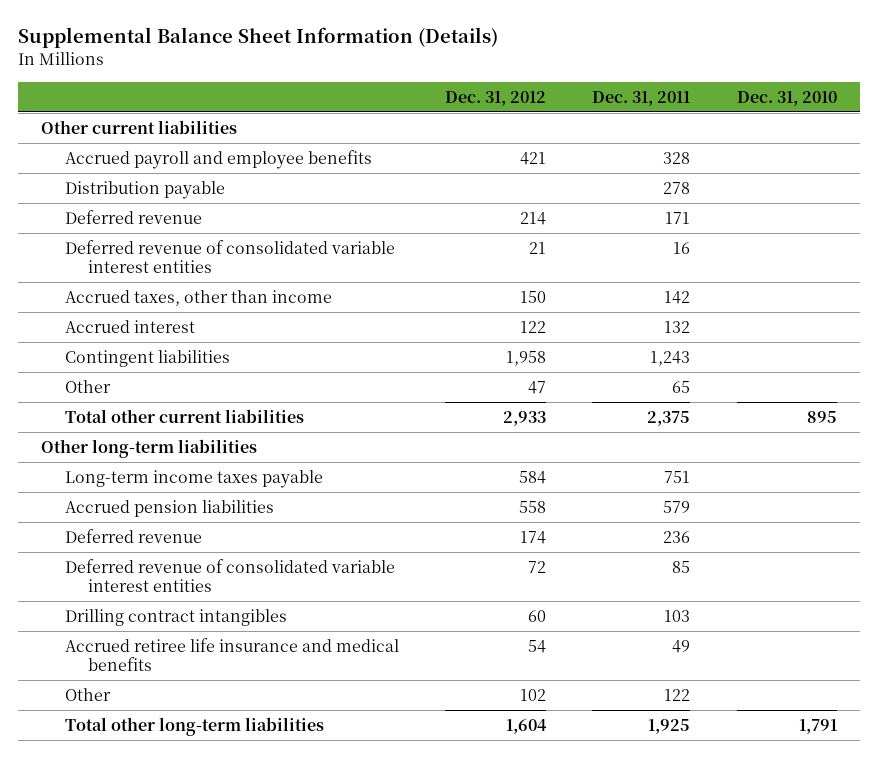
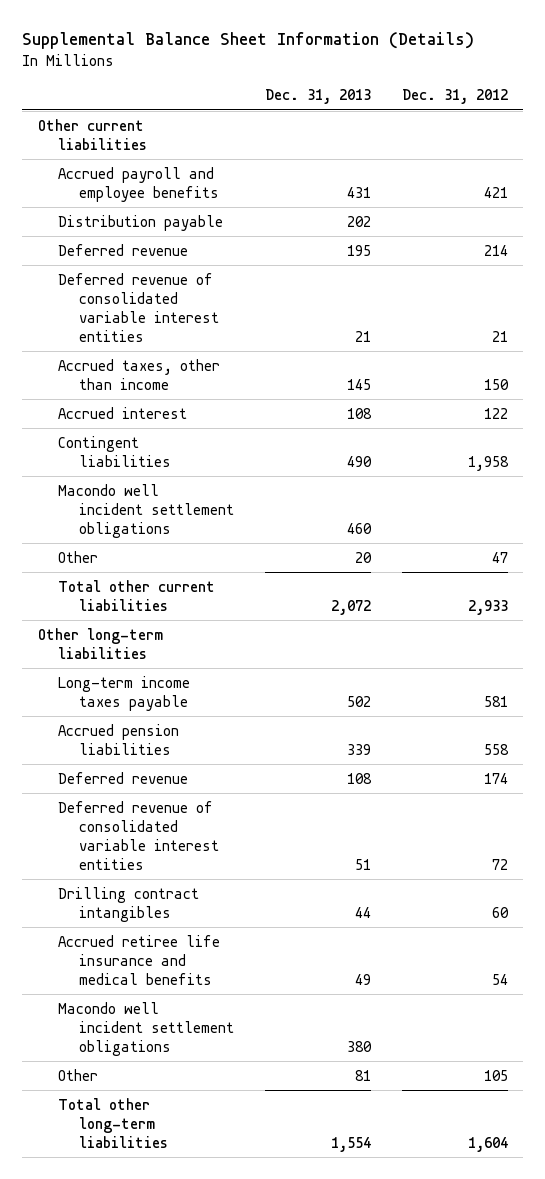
[592,90,691,106] Dec. 31, 2011 -> none
[736,90,837,106] Dec. 31, 2010 -> none
none -> [264,89,371,105] Dec. 31, 2013
none -> [58,483,234,538] Macondo well incident settlement obligations
[519,471,547,485] 584 -> [483,695,508,707] 581
none -> [58,1001,234,1056] Macondo well incident settlement obligations
[520,689,547,702] 102 -> [483,1069,508,1081] 105

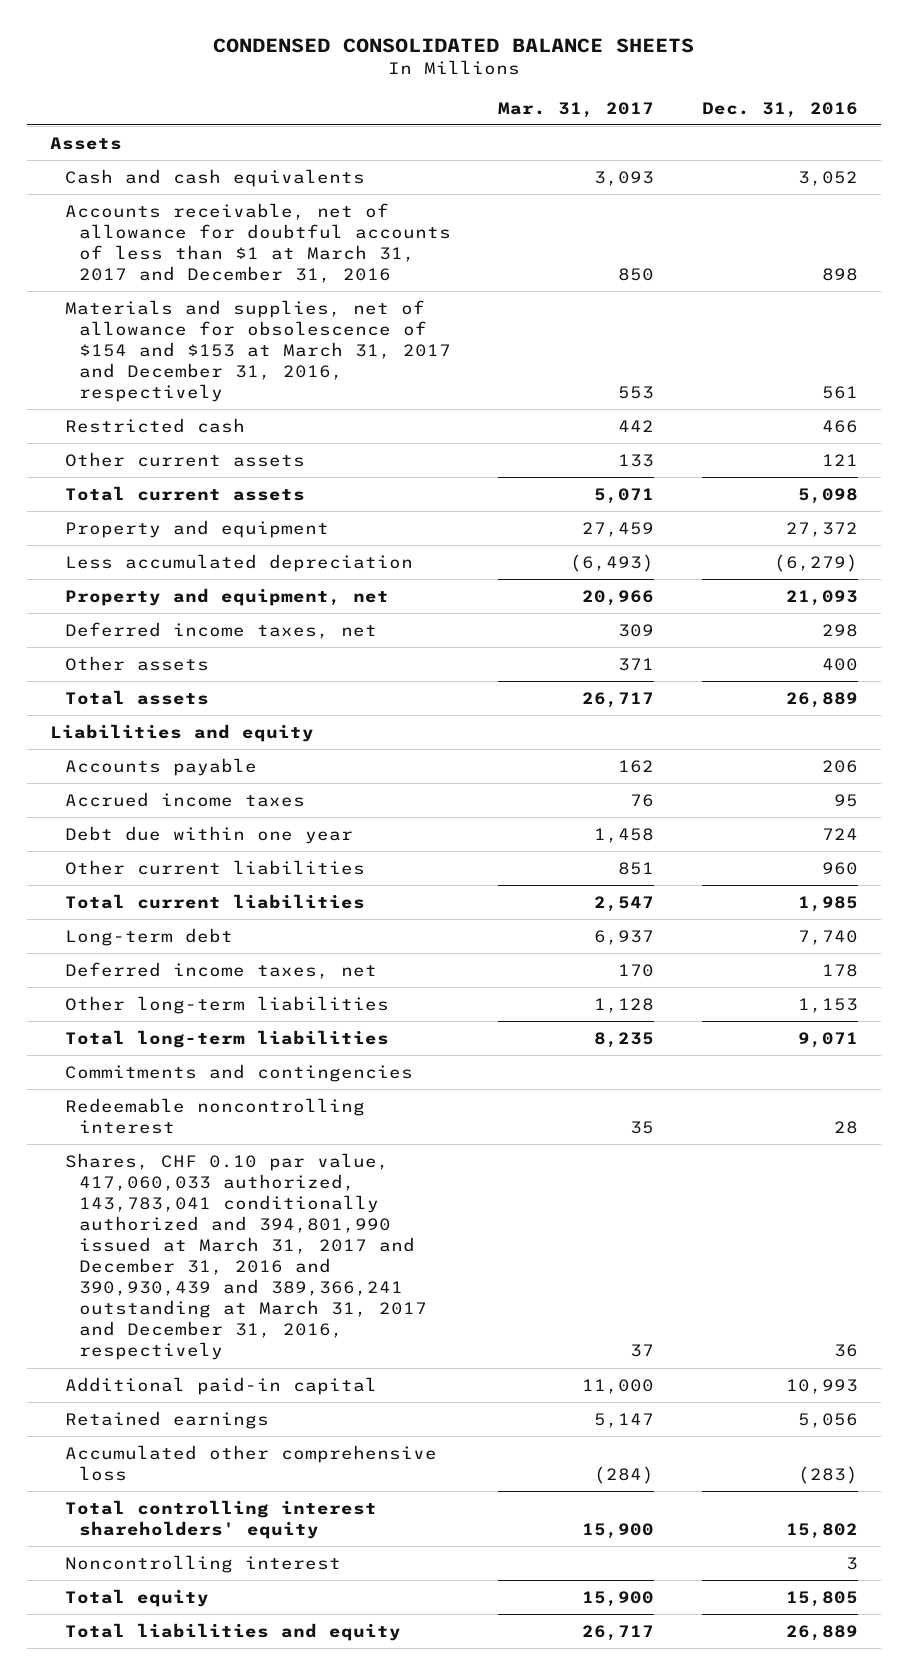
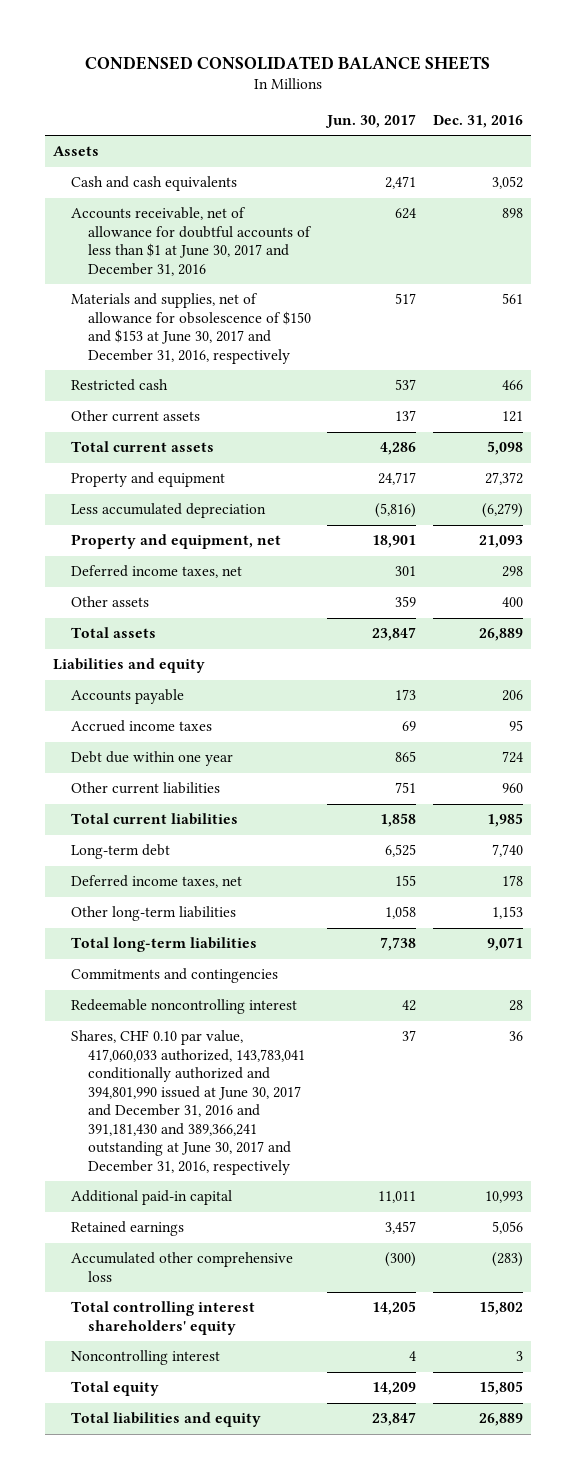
[498,101,655,118] Mar. 31, 2017 -> none
none -> [325,113,417,128] Jun. 30, 2017
[64,202,451,283] Accounts receivable, net of allowance for doubtful accounts of less than $1 at March 31, 2017 and December 31, 2016 -> [70,207,313,276] Accounts receivable, net of allowance for doubtful accounts of less than $1 at June 30, 2017 and December 31, 2016
[64,299,451,403] Materials and supplies, net of allowance for obsolescence of $154 and $153 at March 31, 2017 and December 31, 2016, respectively -> [70,293,312,364] Materials and supplies, net of allowance for obsolescence of $150 and $153 at June 30, 2017 and December 31, 2016, respectively
[64,1152,427,1361] Shares, CHF 0.10 par value, 417,060,033 authorized, 143,783,041 conditionally authorized and 394,801,990 issued at March 31, 2017 and December 31, 2016 and 390,930,439 and 389,366,241 outstanding at March 31, 2017 and December 31, 2016, respectively -> [70,1030,306,1175] Shares, CHF 0.10 par value, 417,060,033 authorized, 143,783,041 conditionally authorized and 394,801,990 issued at June 30, 2017 and December 31, 2016 and 391,181,430 and 389,366,241 outstanding at June 30, 2017 and December 31, 2016, respectively

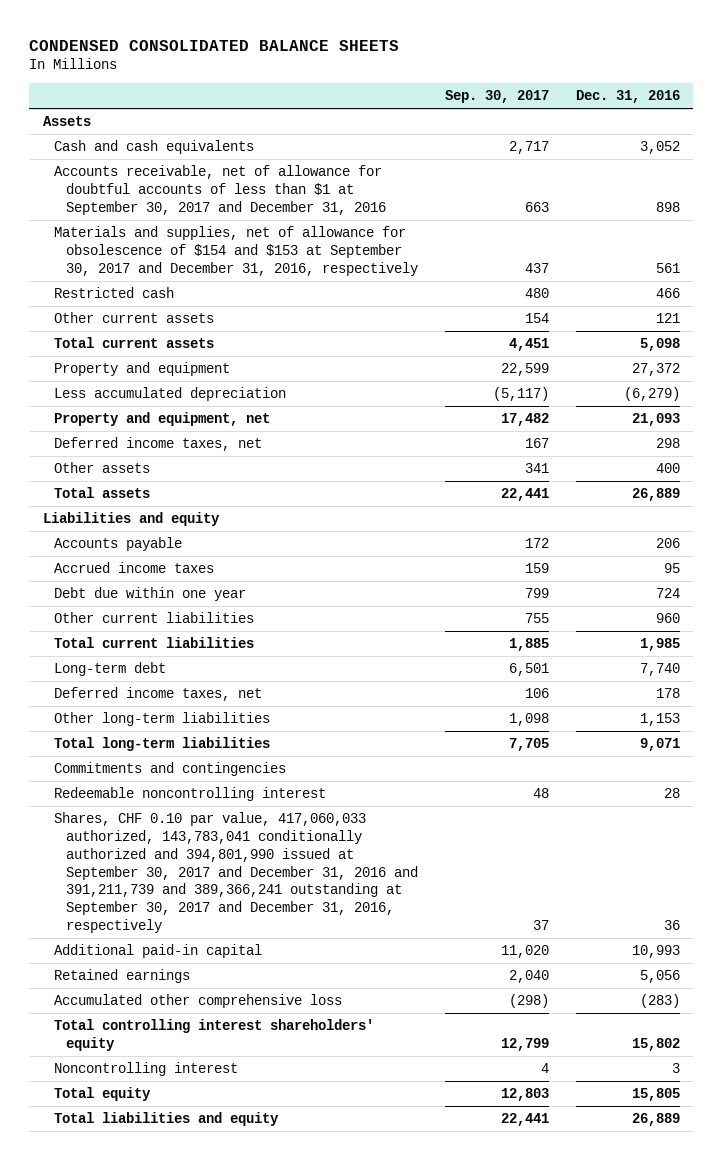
[325,113,417,128] Jun. 30, 2017 -> none
none -> [445,90,550,104] Sep. 30, 2017
[70,207,313,276] Accounts receivable, net of allowance for doubtful accounts of less than $1 at June 30, 2017 and December 31, 2016 -> [54,165,387,215] Accounts receivable, net of allowance for doubtful accounts of less than $1 at September 30, 2017 and December 31, 2016
[70,293,312,364] Materials and supplies, net of allowance for obsolescence of $150 and $153 at June 30, 2017 and December 31, 2016, respectively -> [54,226,419,276] Materials and supplies, net of allowance for obsolescence of $154 and $153 at September 30, 2017 and December 31, 2016, respectively
[70,1030,306,1175] Shares, CHF 0.10 par value, 417,060,033 authorized, 143,783,041 conditionally authorized and 394,801,990 issued at June 30, 2017 and December 31, 2016 and 391,181,430 and 389,366,241 outstanding at June 30, 2017 and December 31, 2016, respectively -> [54,812,419,933] Shares, CHF 0.10 par value, 417,060,033 authorized, 143,783,041 conditionally authorized and 394,801,990 issued at September 30, 2017 and December 31, 2016 and 391,211,739 and 389,366,241 outstanding at September 30, 2017 and December 31, 2016, respectively

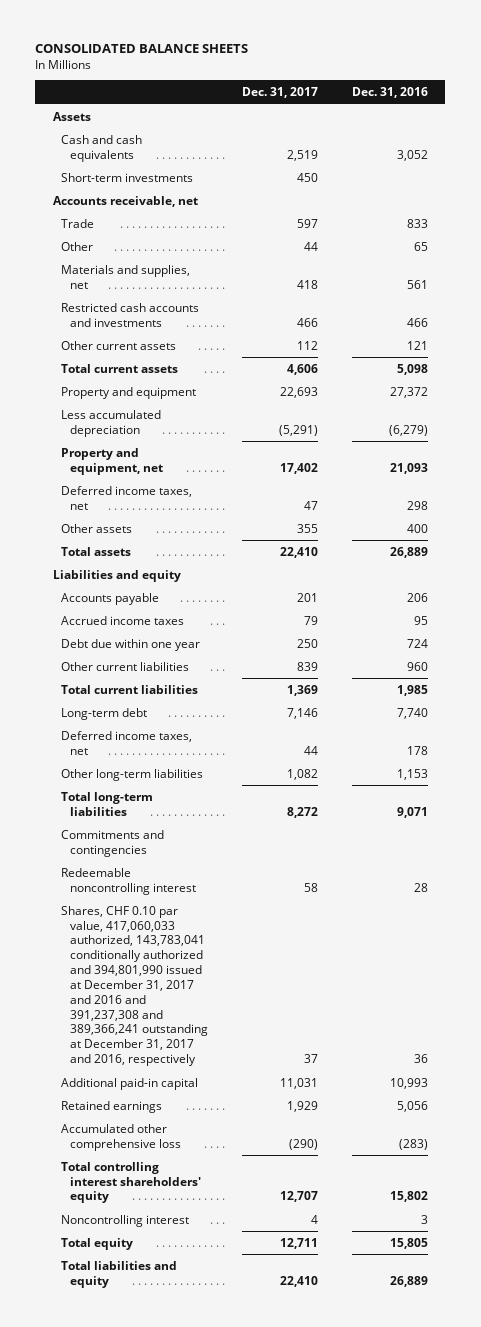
[29,39,400,51] CONDENSED CONSOLIDATED BALANCE SHEETS -> [35,44,249,54] CONSOLIDATED BALANCE SHEETS
[445,90,550,104] Sep. 30, 2017 -> none
none -> [242,87,319,99] Dec. 31, 2017
[54,165,387,215] Accounts receivable, net of allowance for doubtful accounts of less than $1 at September 30, 2017 and December 31, 2016 -> none
none -> [61,172,194,182] Short-term investments
none -> [52,195,198,207] Accounts receivable, net
none -> [61,218,95,228] Trade
none -> [61,241,94,251] Other
[54,226,419,276] Materials and supplies, net of allowance for obsolescence of $154 and $153 at September 30, 2017 and December 31, 2016, respectively -> [61,264,191,289] Materials and supplies, net
[54,287,175,299] Restricted cash -> [61,302,200,327] Restricted cash accounts and investments
[54,812,419,933] Shares, CHF 0.10 par value, 417,060,033 authorized, 143,783,041 conditionally authorized and 394,801,990 issued at September 30, 2017 and December 31, 2016 and 391,211,739 and 389,366,241 outstanding at September 30, 2017 and December 31, 2016, respectively -> [61,905,208,1067] Shares, CHF 0.10 par value, 417,060,033 authorized, 143,783,041 conditionally authorized and 394,801,990 issued at December 31, 2017 and 2016 and 391,237,308 and 389,366,241 outstanding at December 31, 2017 and 2016, respectively

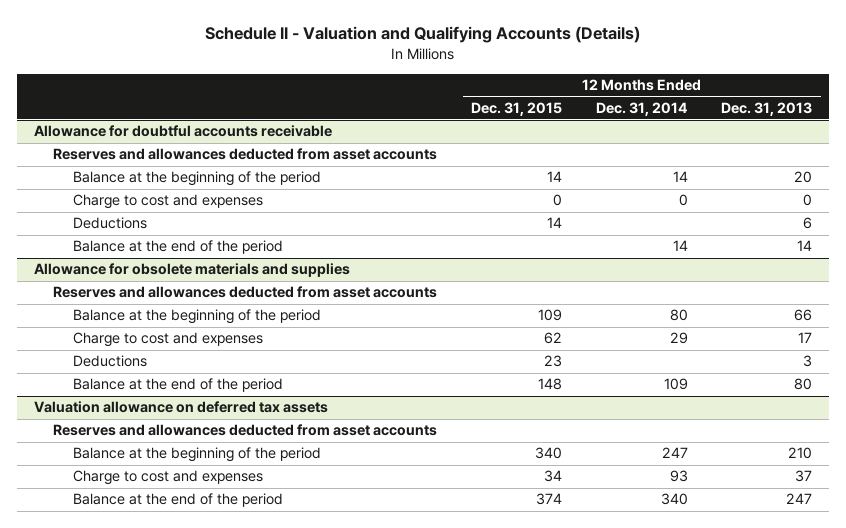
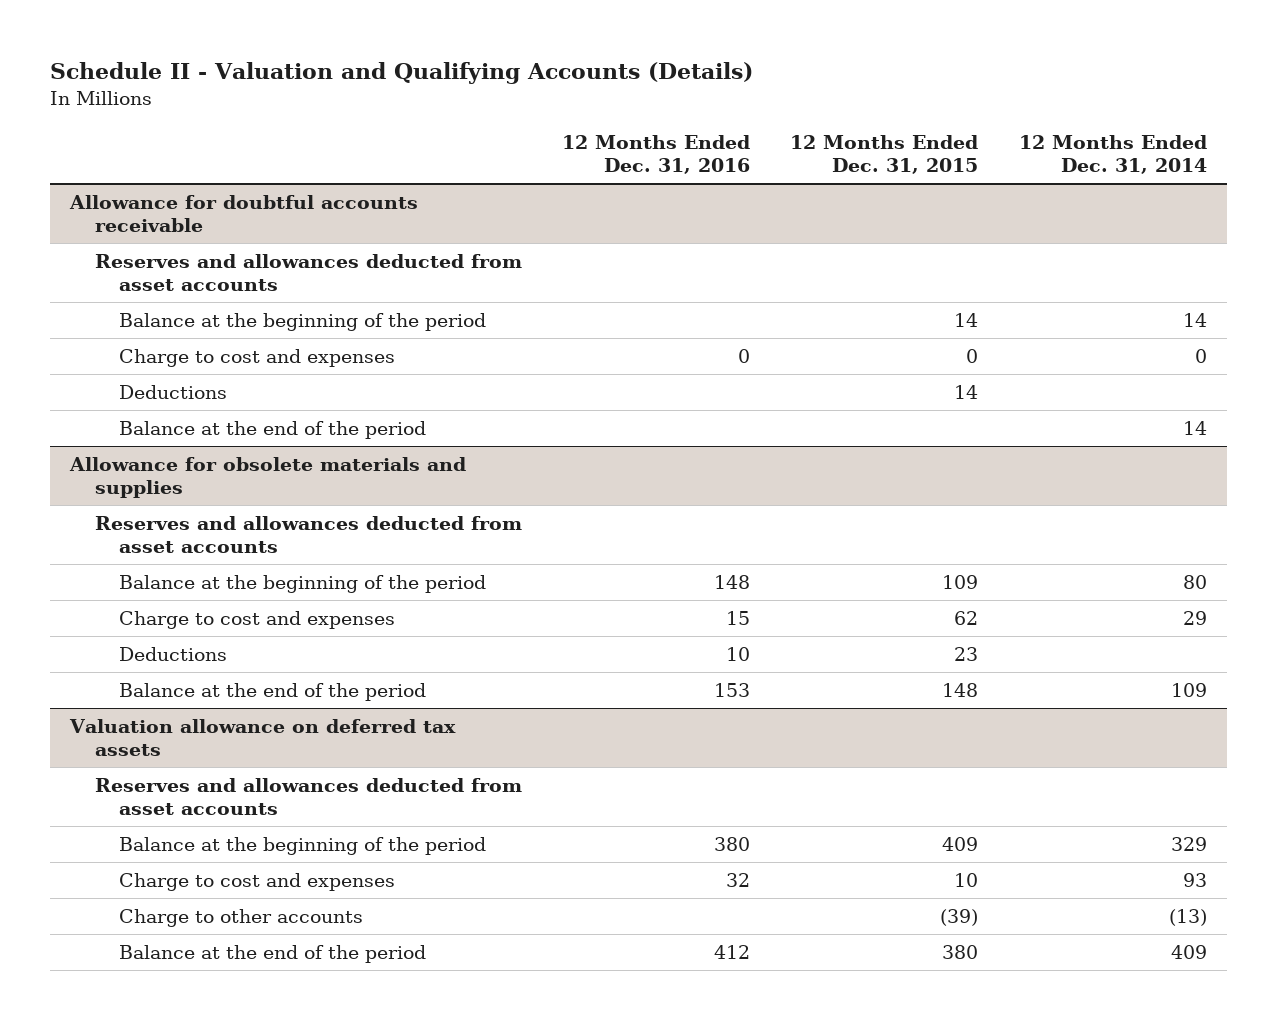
[721,101,813,116] Dec. 31, 2013 -> none
none -> [561,135,750,175] 12 Months Ended Dec. 31, 2016
[534,447,562,460] 340 -> [942,837,979,852] 409
[661,447,688,459] 247 -> [1170,837,1207,852] 329
[543,470,562,483] 34 -> [954,873,979,888] 10
none -> [119,909,364,928] Charge to other accounts
[535,493,562,506] 374 -> [942,945,979,960] 380
[660,493,688,506] 340 -> [1170,945,1207,960] 409

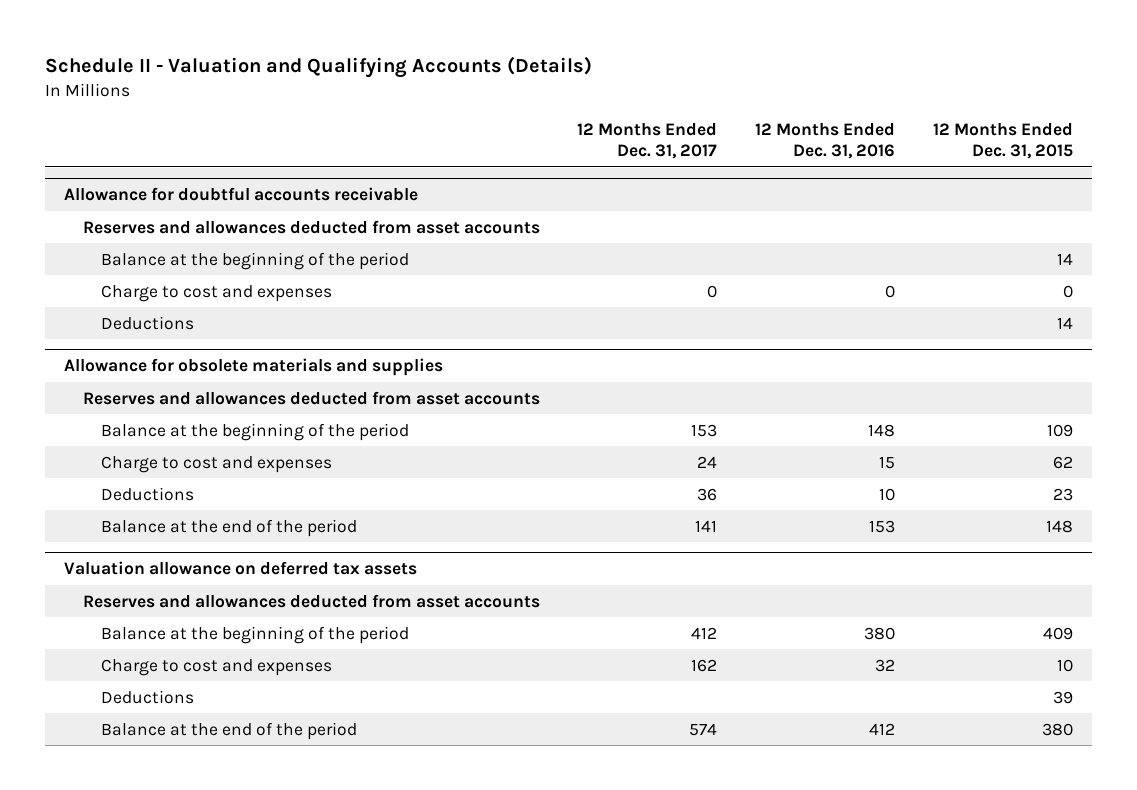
[1018,135,1207,175] 12 Months Ended Dec. 31, 2014 -> none
none -> [577,122,718,160] 12 Months Ended Dec. 31, 2017
[119,421,427,440] Balance at the end of the period -> none
[119,909,364,928] Charge to other accounts -> none
none -> [101,689,195,704] Deductions

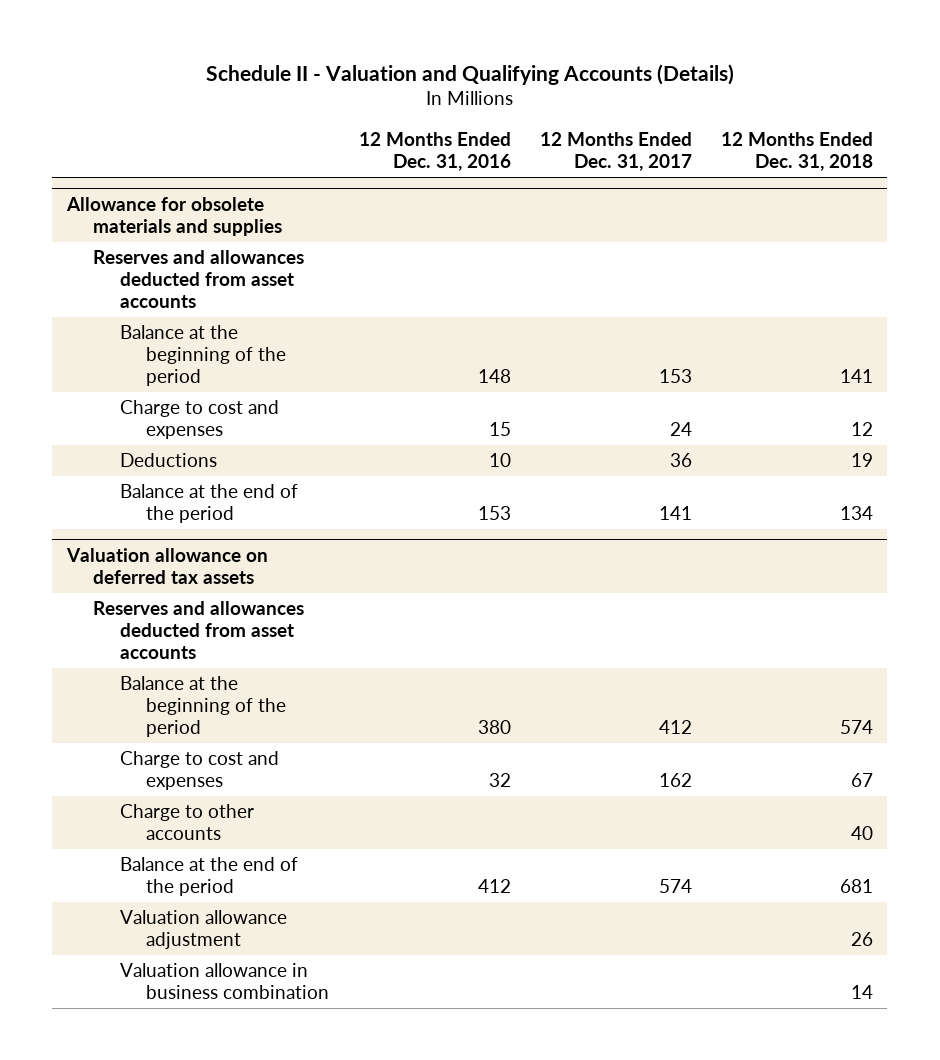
[932,122,1073,160] 12 Months Ended Dec. 31, 2015 -> none
none -> [720,131,873,171] 12 Months Ended Dec. 31, 2018
[63,187,418,202] Allowance for doubtful accounts receivable -> none
[82,219,540,234] Reserves and allowances deducted from asset accounts -> none
[101,251,410,270] Balance at the beginning of the period -> none
[101,284,333,302] Charge to cost and expenses -> none
[101,315,195,330] Deductions -> none
[101,689,195,704] Deductions -> none
none -> [119,804,254,841] Charge to other accounts
none -> [119,910,287,950] Valuation allowance adjustment
none -> [119,963,330,1000] Valuation allowance in business combination

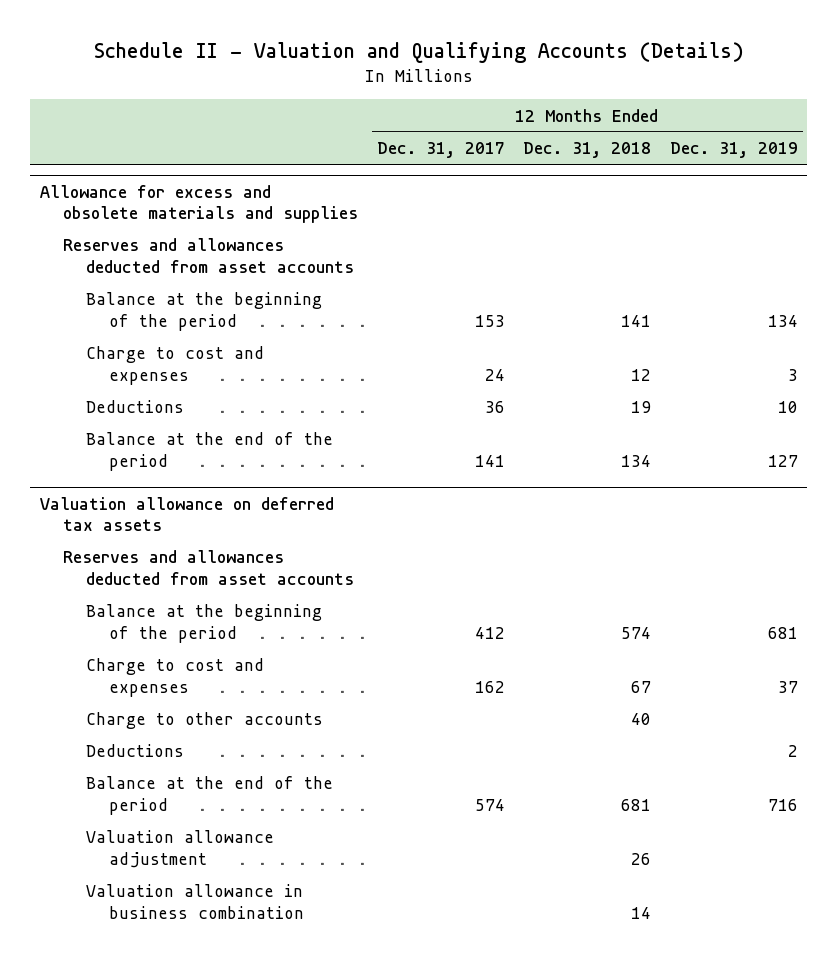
[358,131,511,171] 12 Months Ended Dec. 31, 2016 -> none
none -> [669,142,798,159] Dec. 31, 2019
[65,197,283,237] Allowance for obsolete materials and supplies -> [39,184,358,224] Allowance for excess and obsolete materials and supplies
none -> [86,744,185,758] Deductions

